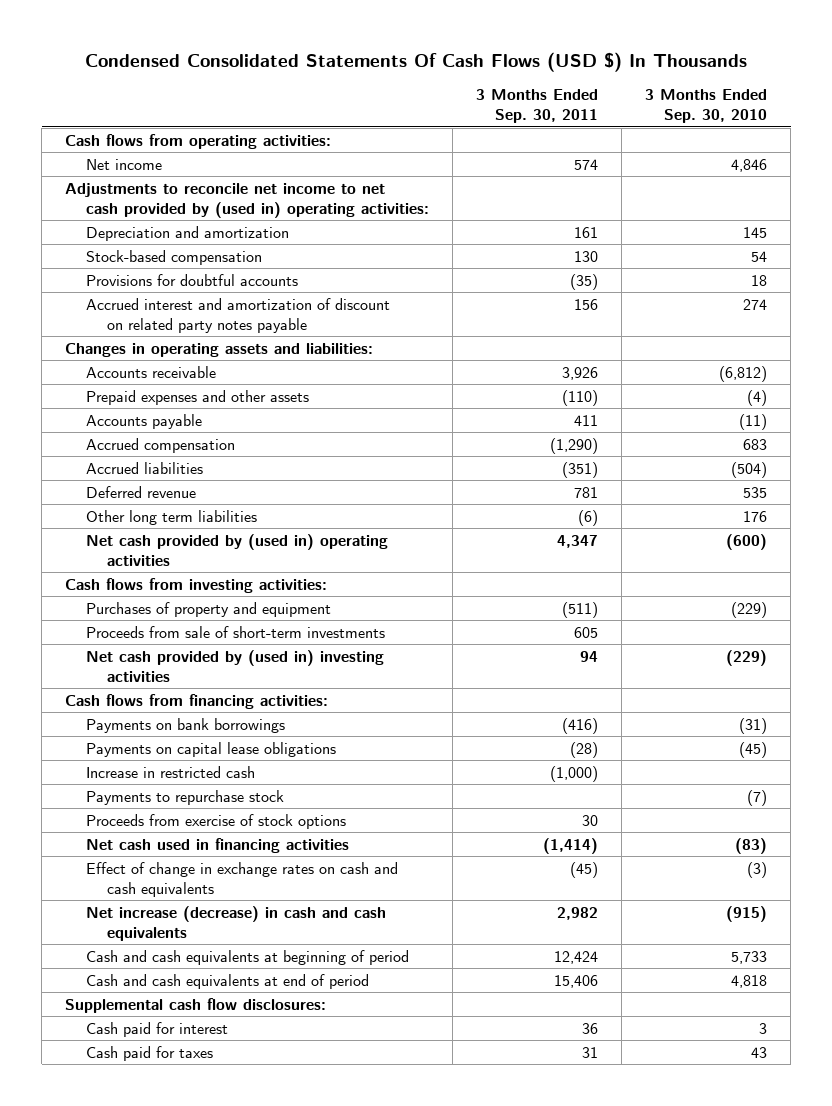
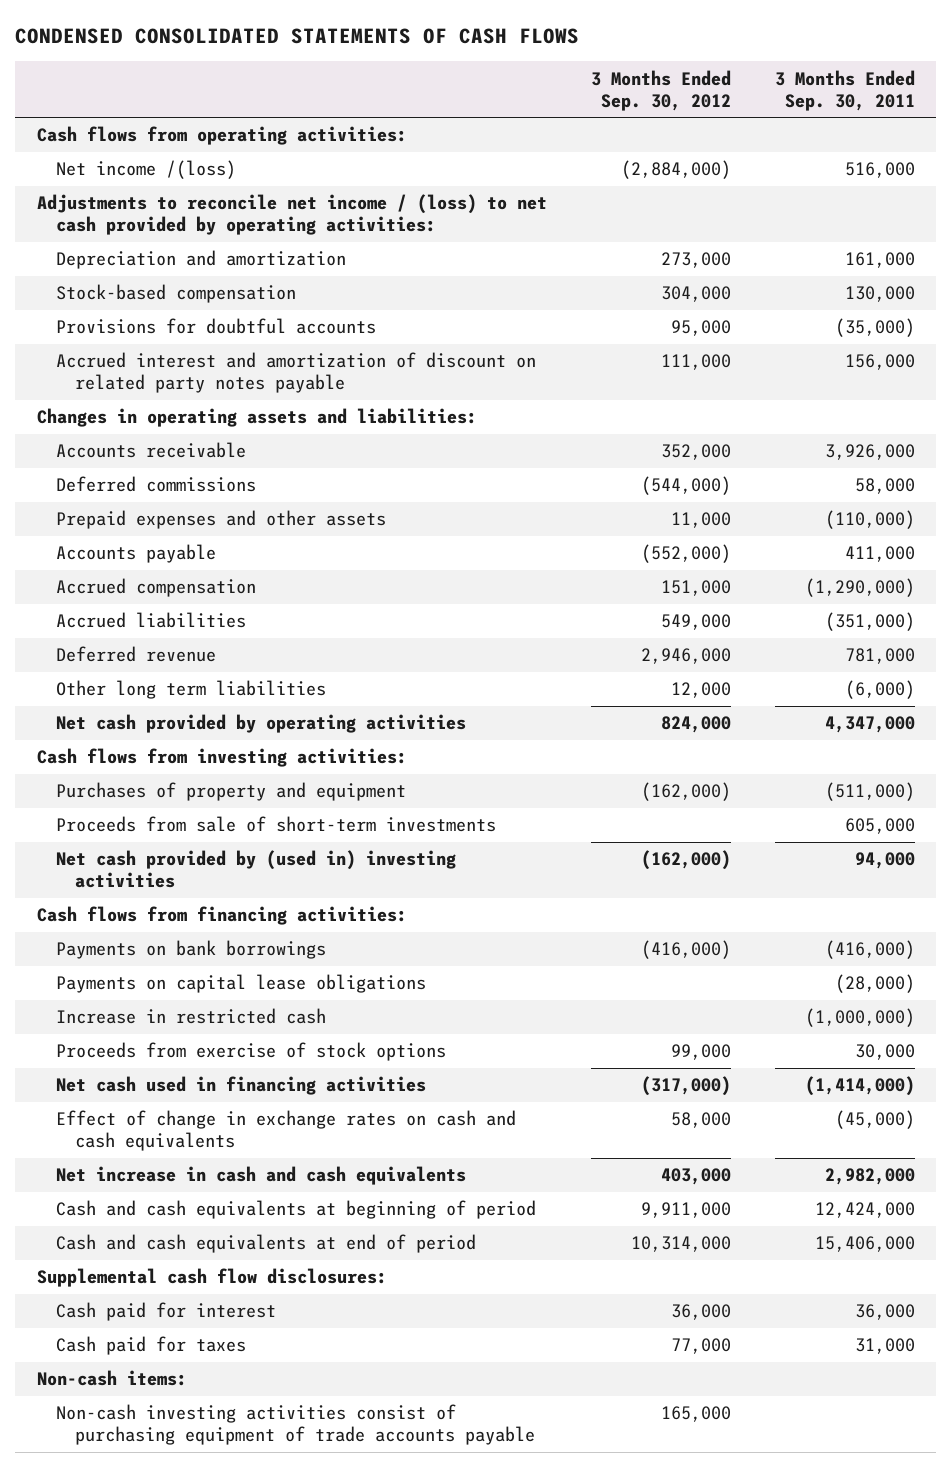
[85,51,748,72] Condensed Consolidated Statements Of Cash Flows (USD $) In Thousands -> [15,28,580,45] CONDENSED CONSOLIDATED STATEMENTS OF CASH FLOWS
[645,89,768,124] 3 Months Ended Sep. 30, 2010 -> none
none -> [590,69,731,111] 3 Months Ended Sep. 30, 2012
[86,158,163,170] Net income -> [56,160,237,180] Net income /(loss)
[574,158,599,170] 574 -> [844,162,915,179] 516,000
[65,182,430,218] Adjustments to reconcile net income to net cash provided by (used in) operating activities: -> [37,194,548,236] Adjustments to reconcile net income / (loss) to net cash provided by operating activities:
[574,226,599,238] 161 -> [844,252,915,269] 161,000
[574,250,599,262] 130 -> [844,286,915,303] 130,000
[570,273,599,290] (35) -> [834,318,915,338] (35,000)
[574,298,599,310] 156 -> [844,354,915,371] 156,000
[562,366,599,380] 3,926 -> [824,444,915,461] 3,926,000
none -> [56,476,257,493] Deferred commissions
[562,389,599,406] (110) -> [824,510,915,530] (110,000)
[574,414,599,426] 411 -> [844,546,915,563] 411,000
[550,437,599,454] (1,290) -> [804,578,915,598] (1,290,000)
[562,461,599,478] (351) -> [824,612,915,632] (351,000)
[574,486,599,498] 781 -> [844,648,915,665] 781,000
[578,509,599,526] (6) -> [844,680,915,700] (6,000)
[86,533,389,566] Net cash provided by (used in) operating activities -> [56,714,467,734] Net cash provided by operating activities
[557,534,599,548] 4,347 -> [824,716,915,734] 4,347,000
[562,601,599,618] (511) -> [824,782,915,802] (511,000)
[574,626,599,638] 605 -> [844,818,915,835] 605,000
[580,650,599,662] 94 -> [854,852,915,870] 94,000
[86,789,285,805] Payments to repurchase stock -> none
[562,717,599,734] (416) -> [824,940,915,960] (416,000)
[570,741,599,758] (28) -> [834,974,915,994] (28,000)
[550,765,599,782] (1,000) -> [804,1008,915,1028] (1,000,000)
[582,814,599,826] 30 -> [854,1044,915,1061] 30,000
[543,837,599,854] (1,414) -> [804,1076,915,1097] (1,414,000)
[570,861,599,878] (45) -> [834,1110,915,1130] (45,000)
[86,905,387,941] Net increase (decrease) in cash and cash equivalents -> [56,1166,467,1186] Net increase in cash and cash equivalents
[557,906,599,920] 2,982 -> [824,1168,915,1186] 2,982,000
[554,950,599,964] 12,424 -> [814,1202,915,1219] 12,424,000
[554,974,599,988] 15,406 -> [814,1236,915,1253] 15,406,000
[582,1022,599,1034] 36 -> [854,1304,915,1321] 36,000
[582,1046,599,1058] 31 -> [854,1338,915,1355] 31,000
none -> [37,1370,188,1387] Non-cash items:
none -> [56,1404,535,1446] Non-cash investing activities consist of purchasing equipment of trade accounts payable

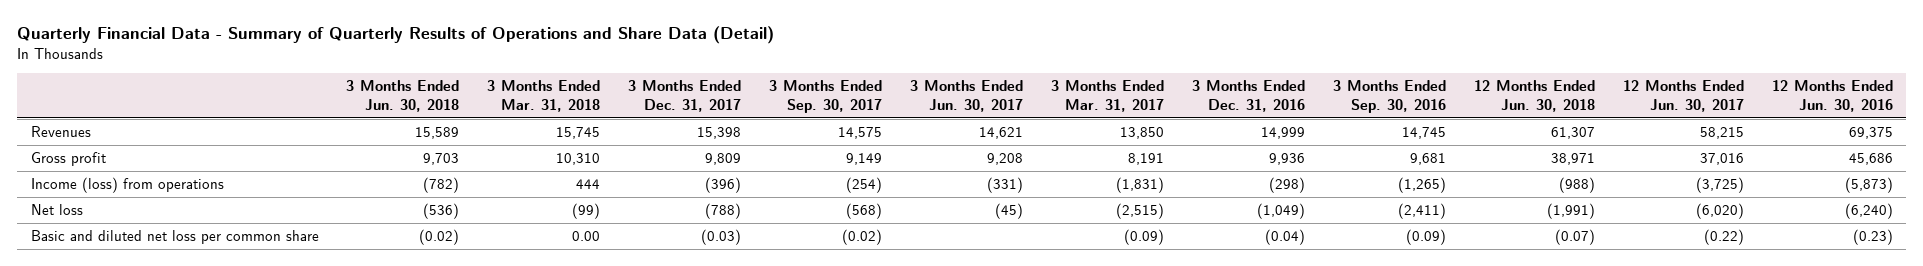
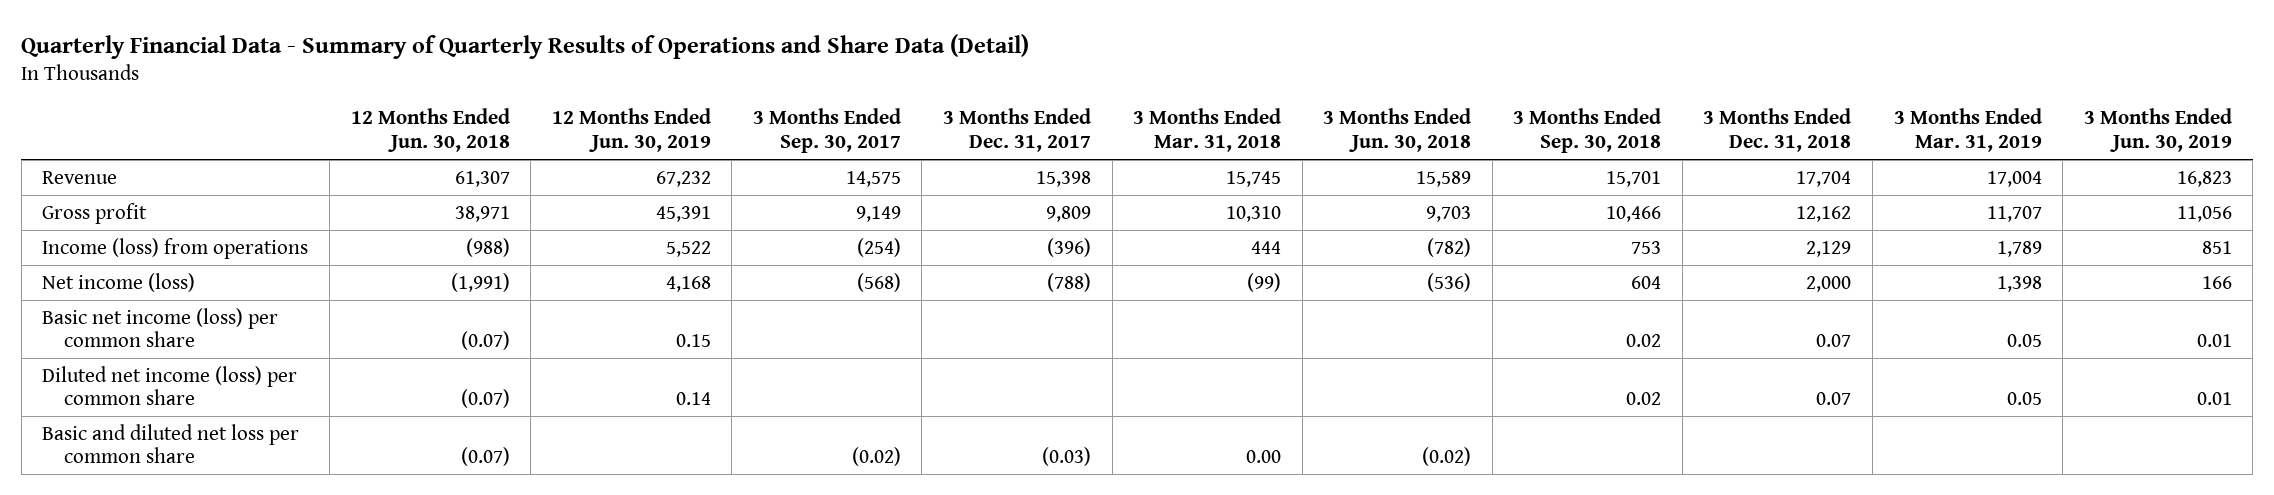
[910,80,1024,112] 3 Months Ended Jun. 30, 2017 -> none
[1050,80,1164,112] 3 Months Ended Mar. 31, 2017 -> none
[1191,80,1305,112] 3 Months Ended Dec. 31, 2016 -> none
[1332,80,1446,113] 3 Months Ended Sep. 30, 2016 -> none
[1622,80,1744,112] 12 Months Ended Jun. 30, 2017 -> none
[1771,80,1893,112] 12 Months Ended Jun. 30, 2016 -> none
none -> [551,108,711,152] 12 Months Ended Jun. 30, 2019
none -> [1513,108,1662,153] 3 Months Ended Sep. 30, 2018
none -> [1703,108,1852,152] 3 Months Ended Dec. 31, 2018
none -> [1893,108,2042,152] 3 Months Ended Mar. 31, 2019
none -> [2083,108,2232,152] 3 Months Ended Jun. 30, 2019
[30,126,91,138] Revenues -> [42,170,118,184] Revenue
[30,204,83,216] Net loss -> [42,272,196,292] Net income (loss)
none -> [42,307,279,348] Basic net income (loss) per common share
none -> [42,365,298,406] Diluted net income (loss) per common share

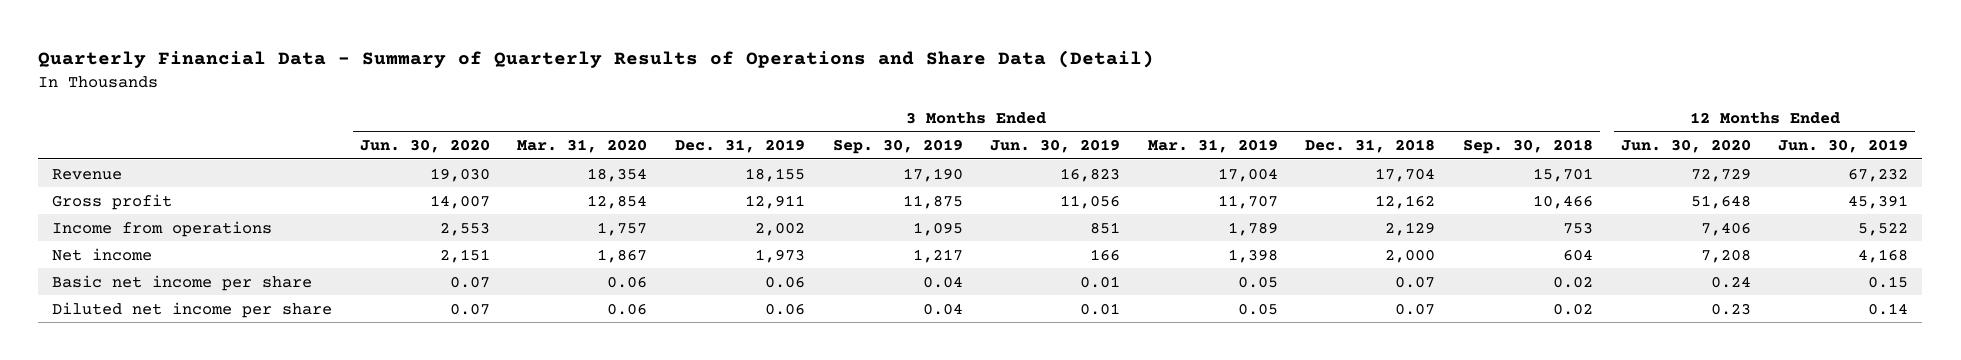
[350,108,510,152] 12 Months Ended Jun. 30, 2018 -> none
[752,108,901,153] 3 Months Ended Sep. 30, 2017 -> none
[942,108,1091,152] 3 Months Ended Dec. 31, 2017 -> none
[1133,108,1282,152] 3 Months Ended Mar. 31, 2018 -> none
[1323,108,1472,152] 3 Months Ended Jun. 30, 2018 -> none
none -> [359,139,490,154] Jun. 30, 2020
none -> [517,139,648,154] Mar. 31, 2020
none -> [675,139,806,154] Dec. 31, 2019
none -> [832,139,963,155] Sep. 30, 2019
none -> [1620,139,1751,154] Jun. 30, 2020
[42,423,300,464] Basic and diluted net loss per common share -> none
[42,237,309,259] Income (loss) from operations -> [52,220,273,237] Income from operations
[42,272,196,292] Net income (loss) -> [52,247,153,261] Net income
[42,307,279,348] Basic net income (loss) per common share -> [52,274,313,291] Basic net income per share
[42,365,298,406] Diluted net income (loss) per common share -> [52,301,333,318] Diluted net income per share

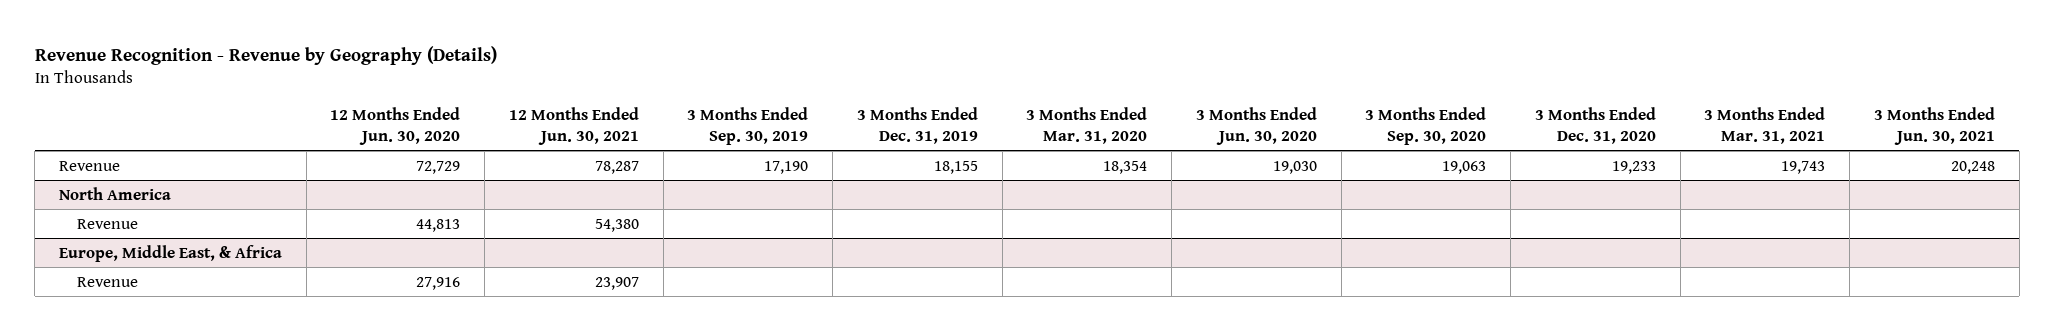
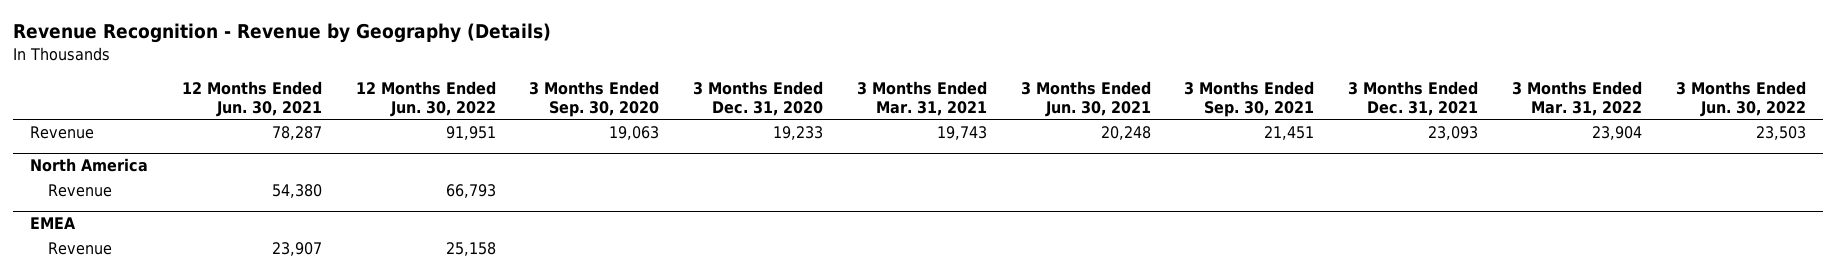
[330,106,461,145] 12 Months Ended Jun. 30, 2020 -> none
[687,106,809,145] 3 Months Ended Sep. 30, 2019 -> none
[856,106,978,144] 3 Months Ended Dec. 31, 2019 -> none
[1026,106,1148,144] 3 Months Ended Mar. 31, 2020 -> none
[1195,106,1317,145] 3 Months Ended Jun. 30, 2020 -> none
none -> [355,80,496,117] 12 Months Ended Jun. 30, 2022
none -> [1184,80,1315,117] 3 Months Ended Sep. 30, 2021
none -> [1348,80,1479,116] 3 Months Ended Dec. 31, 2021
none -> [1511,80,1642,116] 3 Months Ended Mar. 31, 2022
none -> [1675,80,1806,117] 3 Months Ended Jun. 30, 2022
[58,244,282,262] Europe, Middle East, & Africa -> [30,217,77,230] EMEA

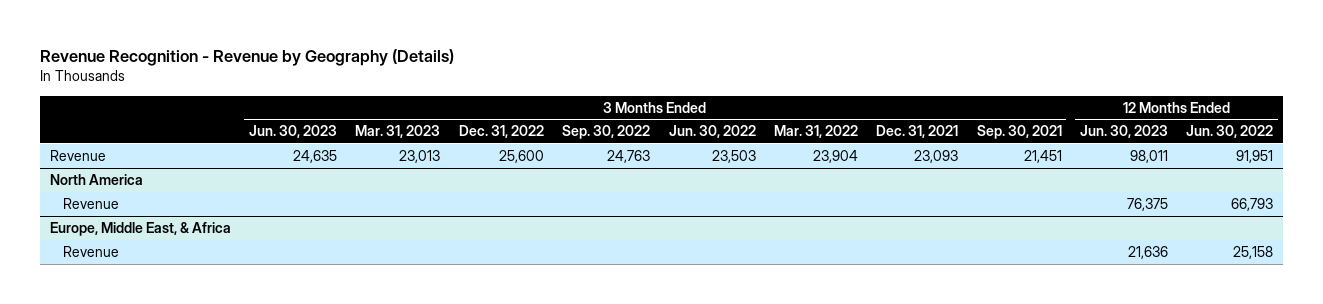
[181,80,322,117] 12 Months Ended Jun. 30, 2021 -> none
[529,80,660,117] 3 Months Ended Sep. 30, 2020 -> none
[693,80,824,116] 3 Months Ended Dec. 31, 2020 -> none
[856,80,987,116] 3 Months Ended Mar. 31, 2021 -> none
[1020,80,1151,117] 3 Months Ended Jun. 30, 2021 -> none
none -> [248,125,337,139] Jun. 30, 2023
none -> [355,125,441,139] Mar. 31, 2023
none -> [458,125,544,139] Dec. 31, 2022
none -> [562,125,651,140] Sep. 30, 2022
none -> [1080,125,1169,139] Jun. 30, 2023
[30,217,77,230] EMEA -> [49,221,231,236] Europe, Middle East, & Africa

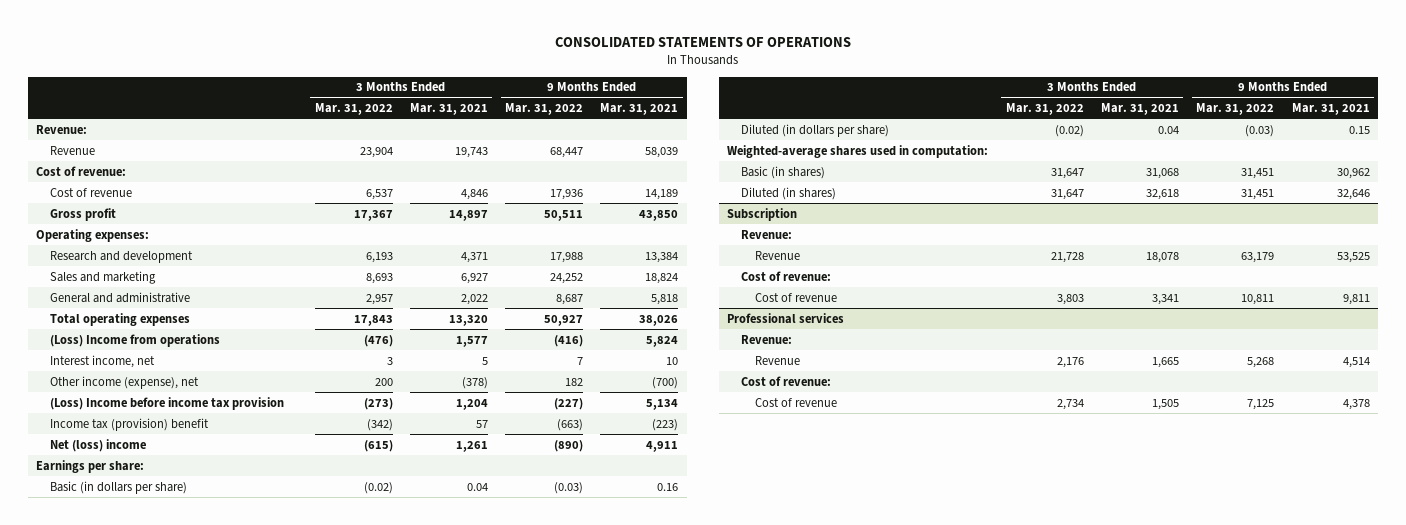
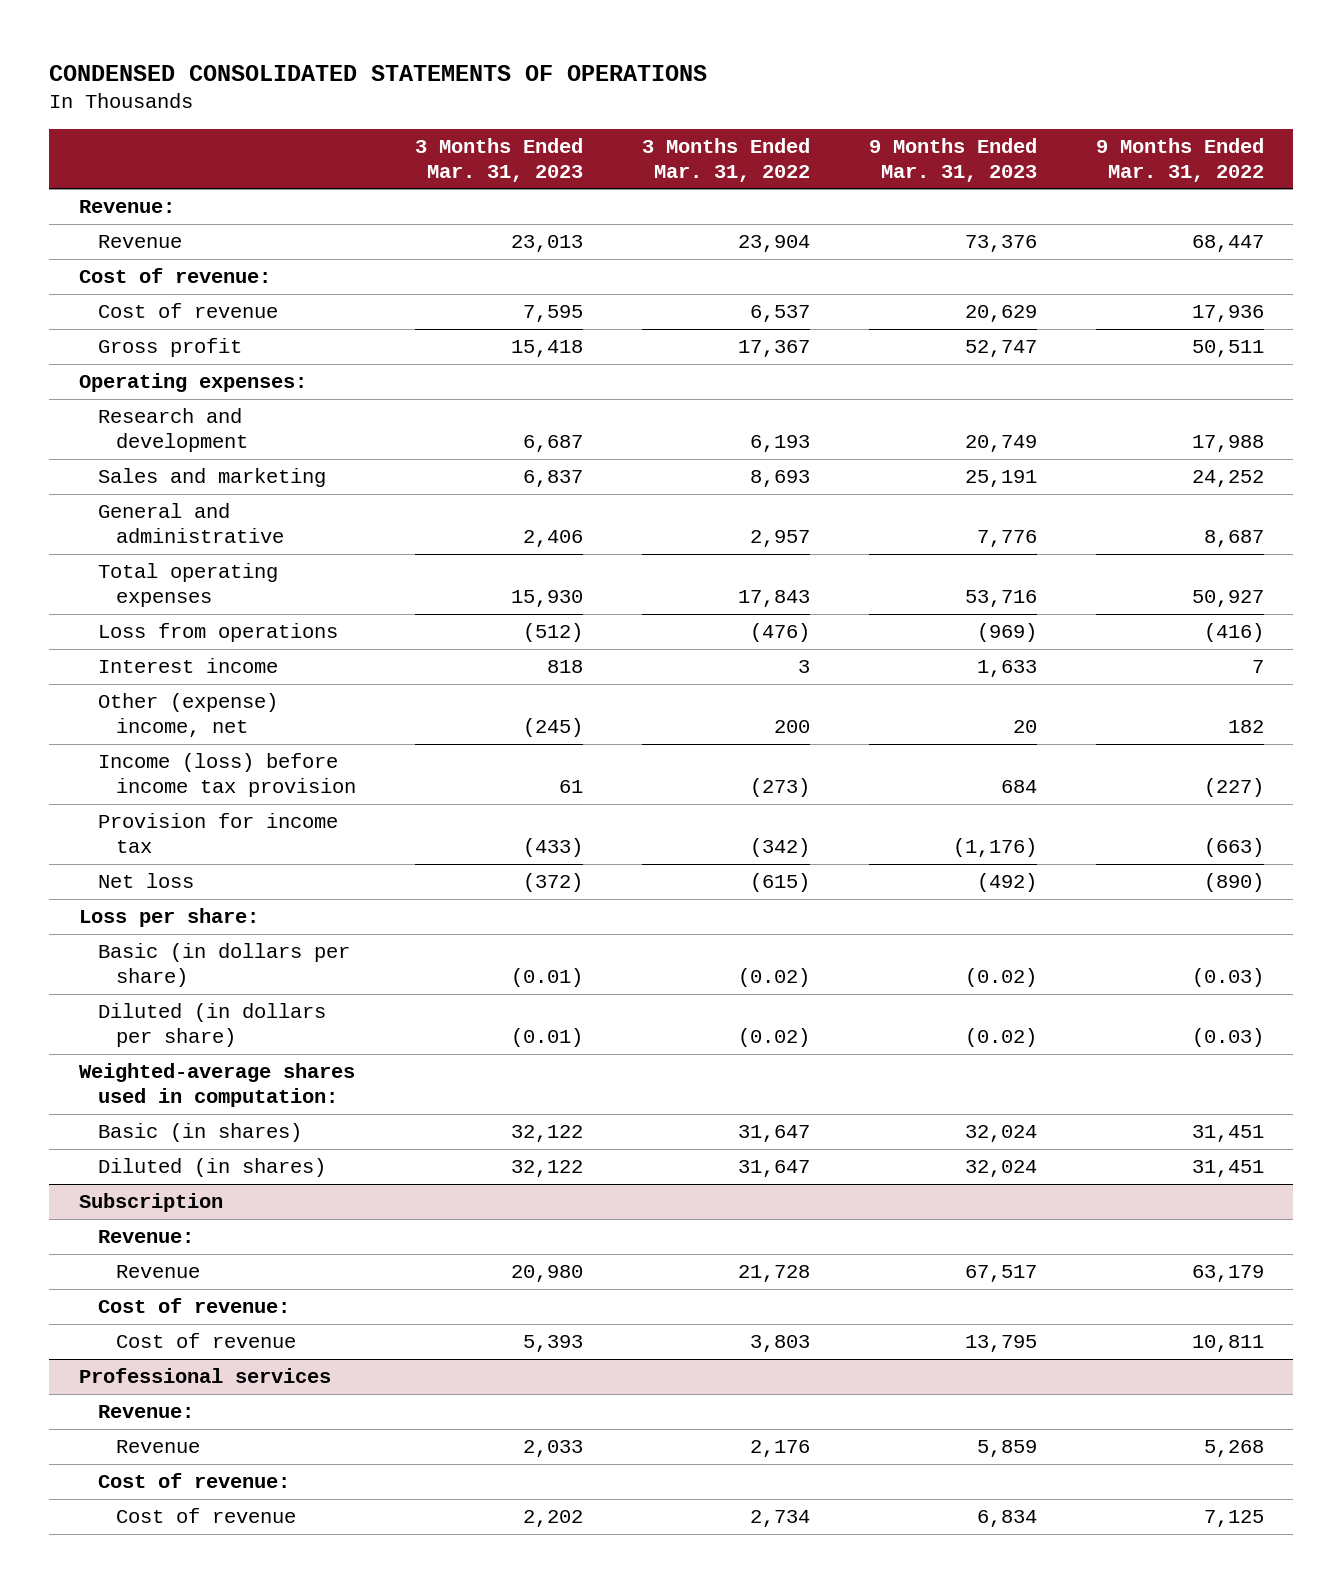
[554,37,851,48] CONSOLIDATED STATEMENTS OF OPERATIONS -> [49,64,708,81] CONDENSED CONSOLIDATED STATEMENTS OF OPERATIONS
[409,103,488,116] Mar. 31, 2021 -> none
[600,103,679,116] Mar. 31, 2021 -> none
none -> [415,137,584,182] 3 Months Ended Mar. 31, 2023
none -> [868,137,1037,182] 9 Months Ended Mar. 31, 2023
[50,333,221,347] (Loss) Income from operations -> [97,623,338,643] Loss from operations
[50,354,156,368] Interest income, net -> [97,658,278,674] Interest income
[50,375,200,389] Other income (expense), net -> [97,693,278,737] Other (expense) income, net
[50,396,285,410] (Loss) Income before income tax provision -> [97,753,357,797] Income (loss) before income tax provision
[50,417,210,431] Income tax (provision) benefit -> [97,813,338,853] Provision for income tax
[50,438,147,452] Net (loss) income -> [97,873,194,889] Net loss
[36,459,145,473] Earnings per share: -> [78,908,259,928] Loss per share:

